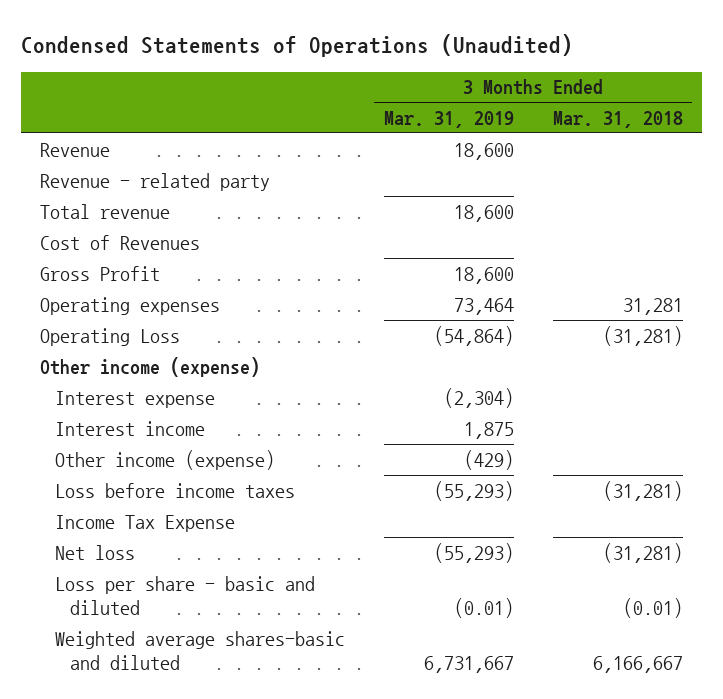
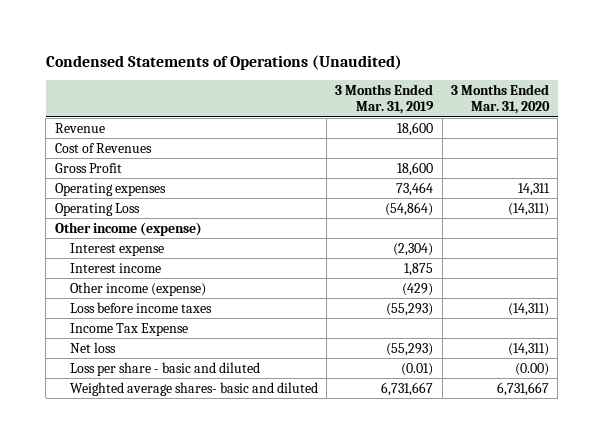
[552,111,683,129] Mar. 31, 2018 -> none
none -> [450,83,550,115] 3 Months Ended Mar. 31, 2020
[40,172,271,191] Revenue - related party -> none
[40,203,171,219] Total revenue -> none
[55,630,346,671] Weighted average shares-basic and diluted -> [69,381,318,396] Weighted average shares- basic and diluted

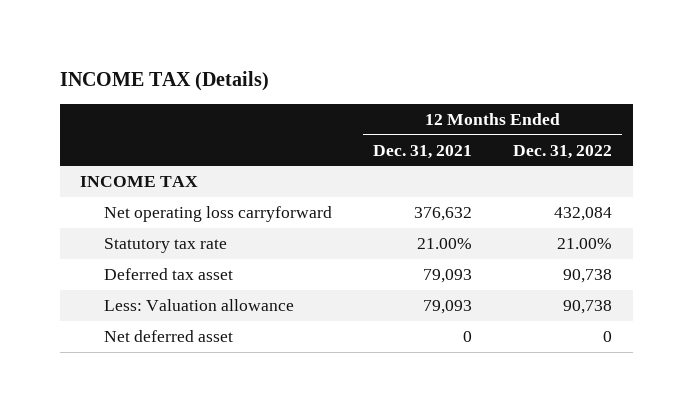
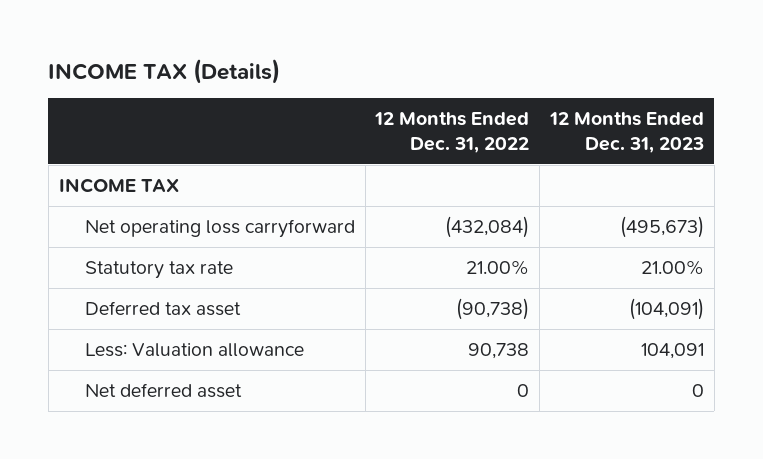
[373,144,473,159] Dec. 31, 2021 -> none
none -> [548,112,704,154] 12 Months Ended Dec. 31, 2023
[554,207,613,222] 432,084 -> [445,215,530,238] (432,084)
[563,269,613,284] 90,738 -> [456,297,530,320] (90,738)

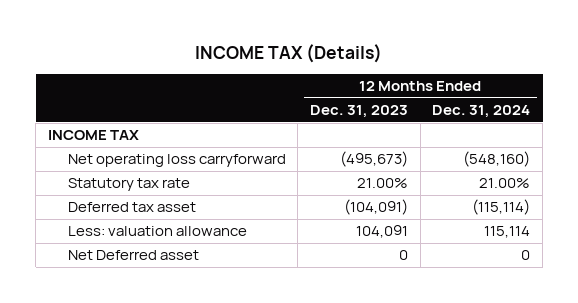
[374,112,530,154] 12 Months Ended Dec. 31, 2022 -> none
none -> [432,105,531,119] Dec. 31, 2024
[84,342,304,357] Less: Valuation allowance -> [67,226,247,237] Less: valuation allowance
[84,382,242,398] Net deferred asset -> [67,250,199,261] Net Deferred asset

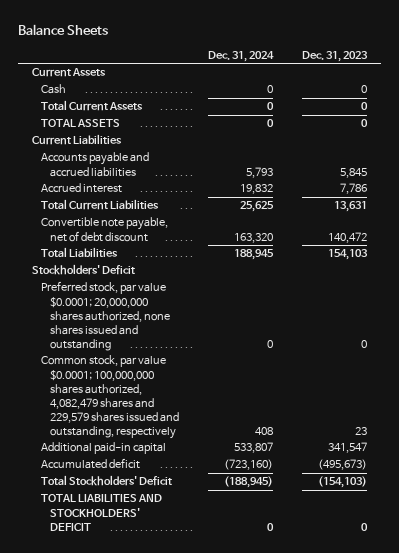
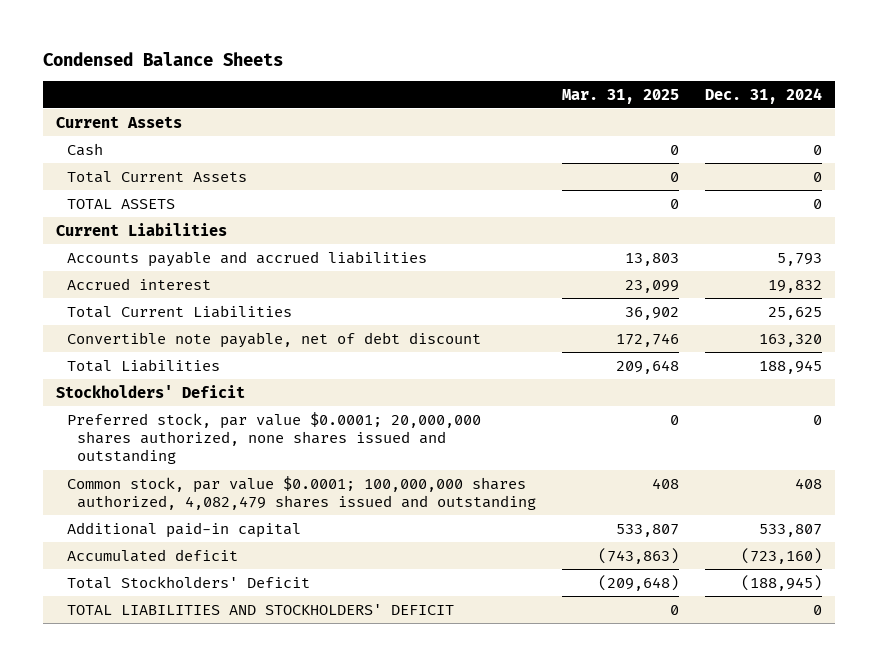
[17,24,108,36] Balance Sheets -> [42,51,283,66] Condensed Balance Sheets
[301,50,368,62] Dec. 31, 2023 -> none
none -> [562,88,680,104] Mar. 31, 2025
[40,355,179,439] Common stock, par value $0.0001; 100,000,000 shares authorized, 4,082,479 shares and 229,579 shares issued and outstanding, respectively -> [66,475,537,511] Common stock, par value $0.0001; 100,000,000 shares authorized, 4,082,479 shares issued and outstanding

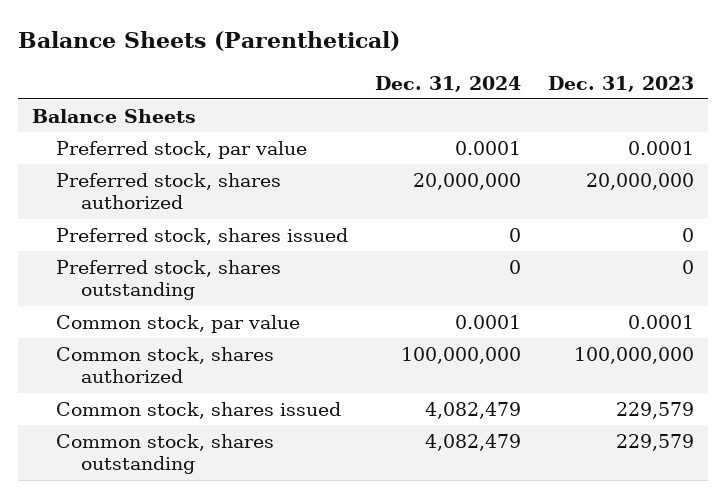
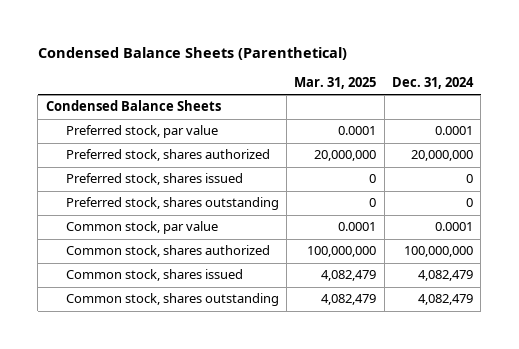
[18,30,401,51] Balance Sheets (Parenthetical) -> [37,46,347,60] Condensed Balance Sheets (Parenthetical)
[548,75,695,92] Dec. 31, 2023 -> none
none -> [294,76,377,89] Mar. 31, 2025
[31,109,196,124] Balance Sheets -> [45,100,221,112] Condensed Balance Sheets

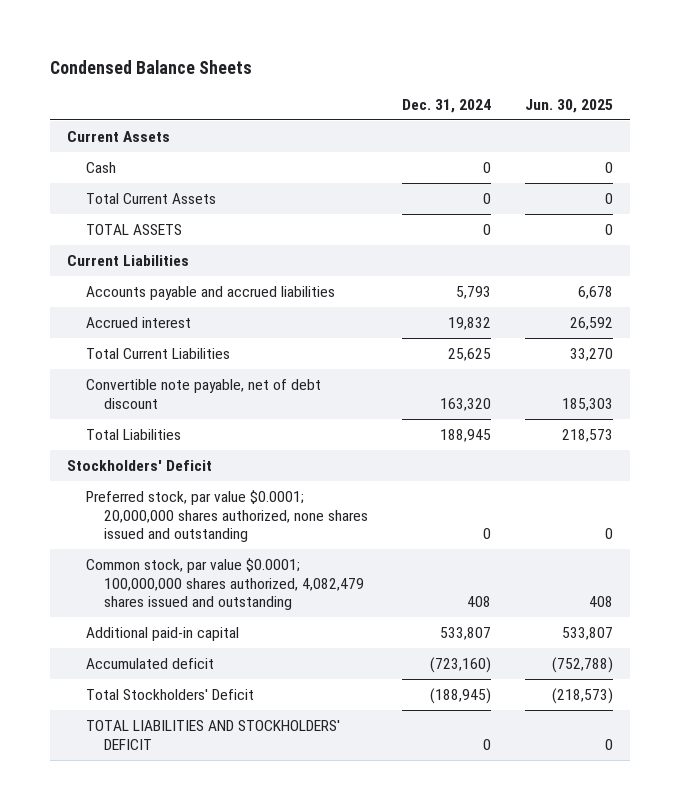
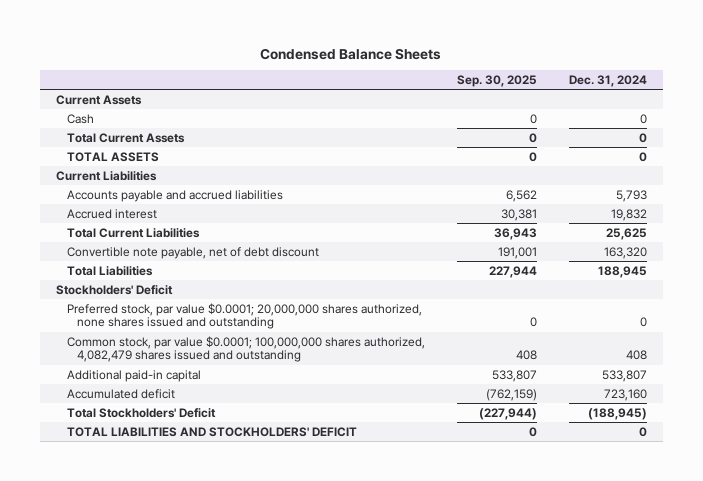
[525,98,614,113] Jun. 30, 2025 -> none
none -> [456,75,537,88] Sep. 30, 2025
[430,656,492,673] (723,160) -> [603,388,647,401] 723,160

